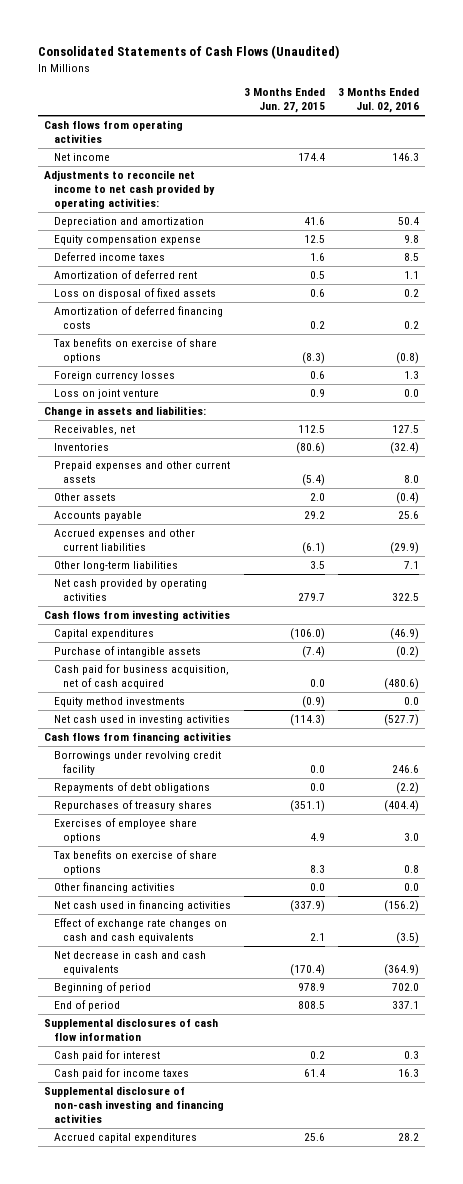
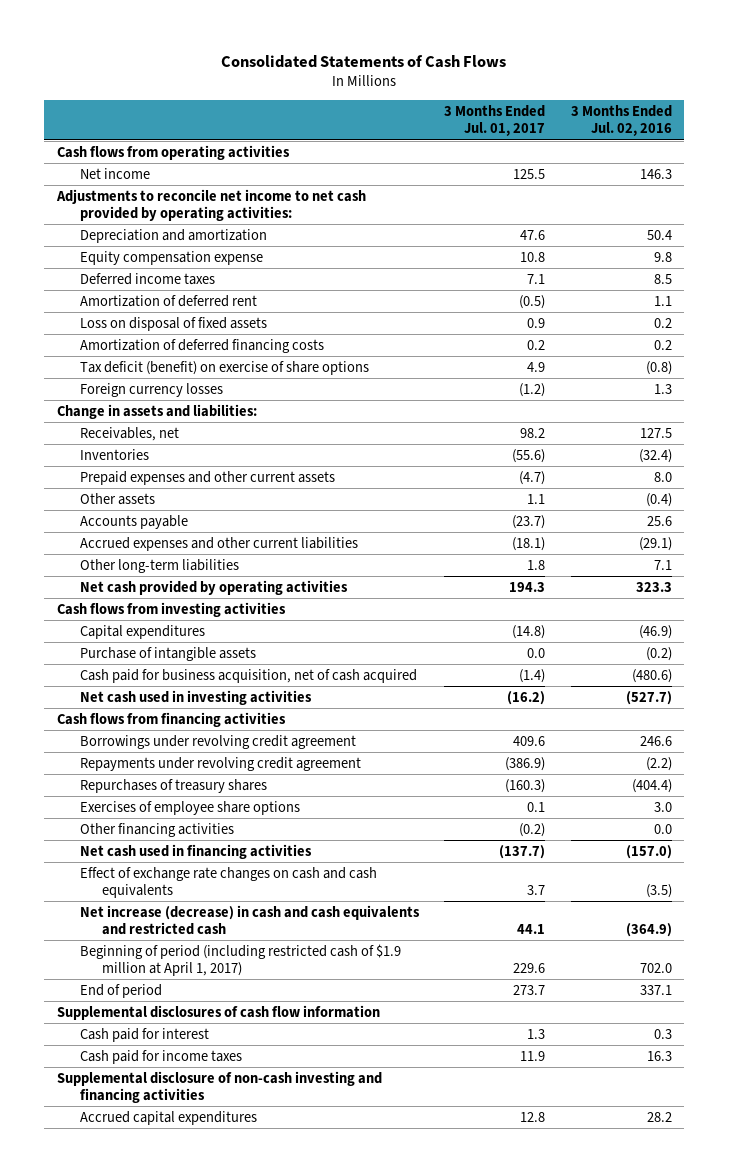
[38,45,340,60] Consolidated Statements of Cash Flows (Unaudited) -> [221,54,507,68] Consolidated Statements of Cash Flows
[244,88,326,114] 3 Months Ended Jun. 27, 2015 -> none
none -> [444,105,546,137] 3 Months Ended Jul. 01, 2017
[52,338,217,364] Tax benefits on exercise of share options -> [79,360,369,375] Tax deficit (benefit) on exercise of share options
[53,389,159,400] Loss on joint venture -> none
[389,542,419,555] (29.9) -> [638,536,672,551] (29.1)
[391,593,419,602] 322.5 -> [635,581,672,592] 323.3
[53,697,185,708] Equity method investments -> none
[53,751,221,776] Borrowings under revolving credit facility -> [79,734,356,749] Borrowings under revolving credit agreement
[53,782,210,794] Repayments of debt obligations -> [79,756,361,771] Repayments under revolving credit agreement
[52,850,217,876] Tax benefits on exercise of share options -> none
[383,900,419,913] (156.2) -> [625,844,672,859] (157.0)
[53,982,151,994] Beginning of period -> none
[53,951,206,976] Net decrease in cash and cash equivalents -> [79,904,420,935] Net increase (decrease) in cash and cash equivalents and restricted cash
none -> [79,943,401,976] Beginning of period (including restricted cash of $1.9 million at April 1, 2017)

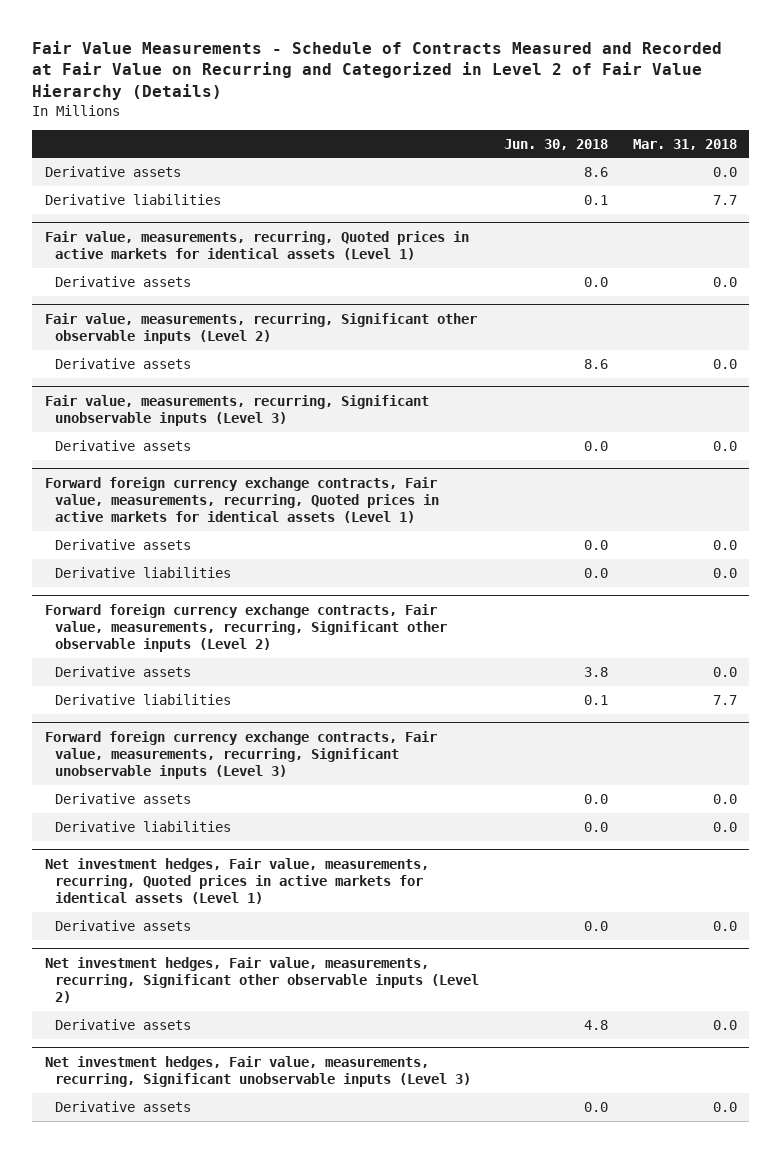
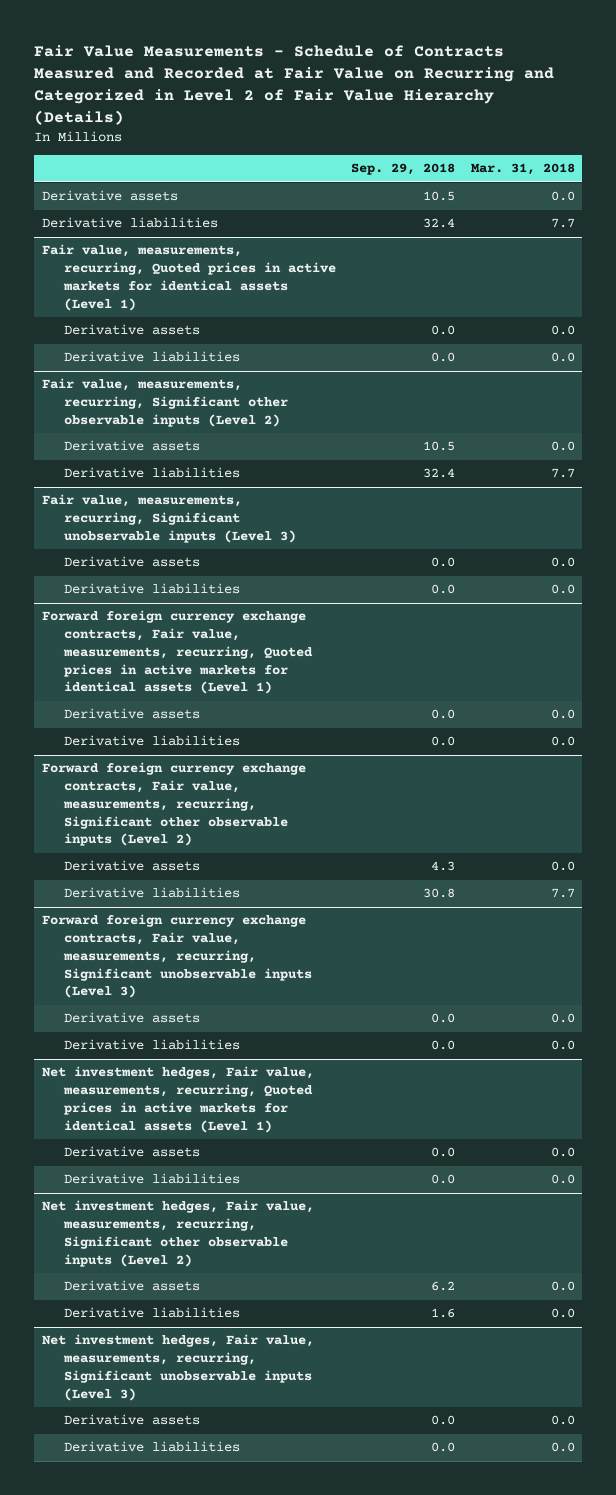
[504,138,609,150] Jun. 30, 2018 -> none
none -> [351,163,456,176] Sep. 29, 2018
none -> [63,351,240,363] Derivative liabilities
none -> [63,467,240,479] Derivative liabilities
none -> [63,583,240,595] Derivative liabilities
none -> [63,1173,240,1185] Derivative liabilities
none -> [63,1307,240,1319] Derivative liabilities
none -> [63,1441,240,1453] Derivative liabilities

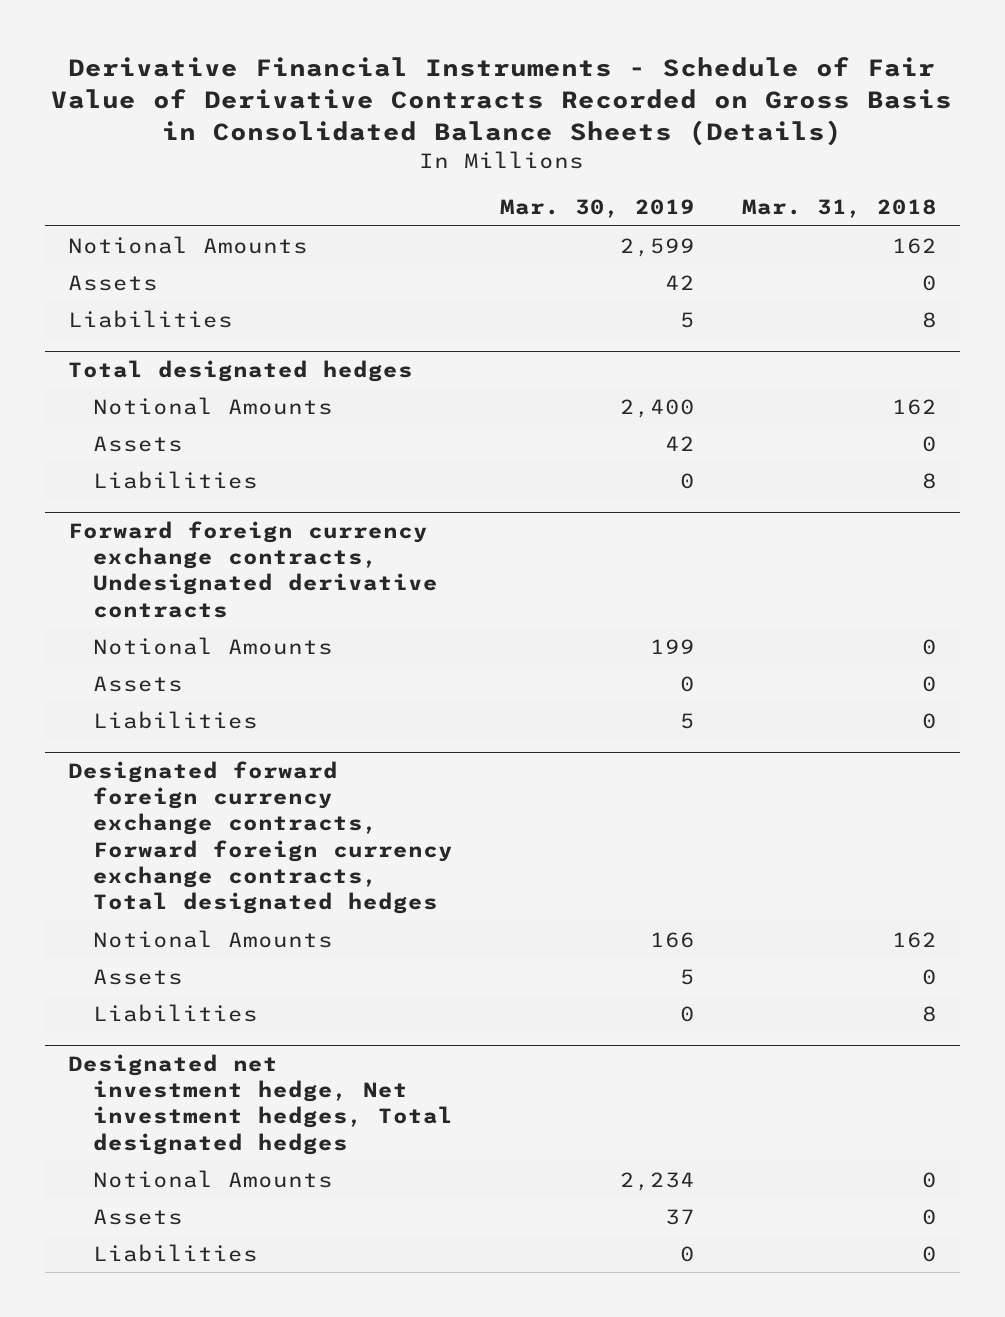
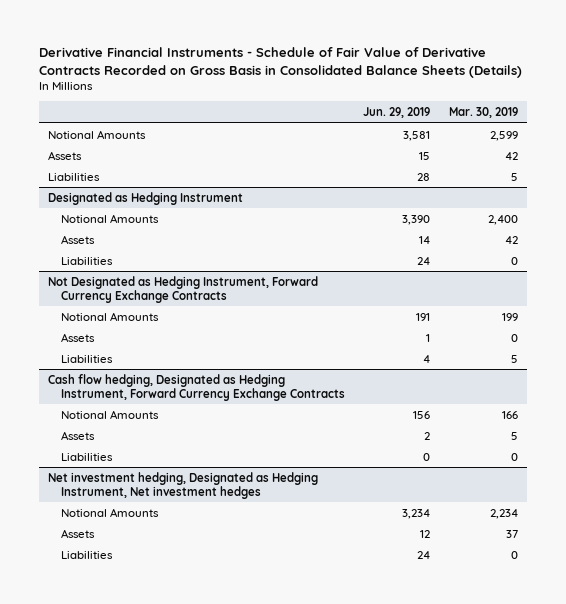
[741,199,937,219] Mar. 31, 2018 -> none
none -> [363,107,431,119] Jun. 29, 2019
[68,359,414,382] Total designated hedges -> [48,191,244,205] Designated as Hedging Instrument
[68,520,438,618] Forward foreign currency exchange contracts, Undesignated derivative contracts -> none
none -> [48,275,319,303] Not Designated as Hedging Instrument, Forward Currency Exchange Contracts
[68,760,453,915] Designated forward foreign currency exchange contracts, Forward foreign currency exchange contracts, Total designated hedges -> none
none -> [48,373,346,401] Cash flow hedging, Designated as Hedging Instrument, Forward Currency Exchange Contracts
[68,1053,453,1155] Designated net investment hedge, Net investment hedges, Total designated hedges -> none
none -> [48,471,319,499] Net investment hedging, Designated as Hedging Instrument, Net investment hedges

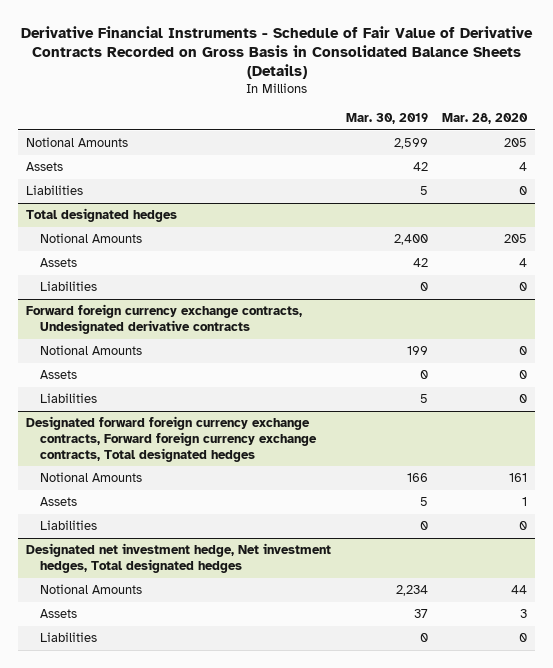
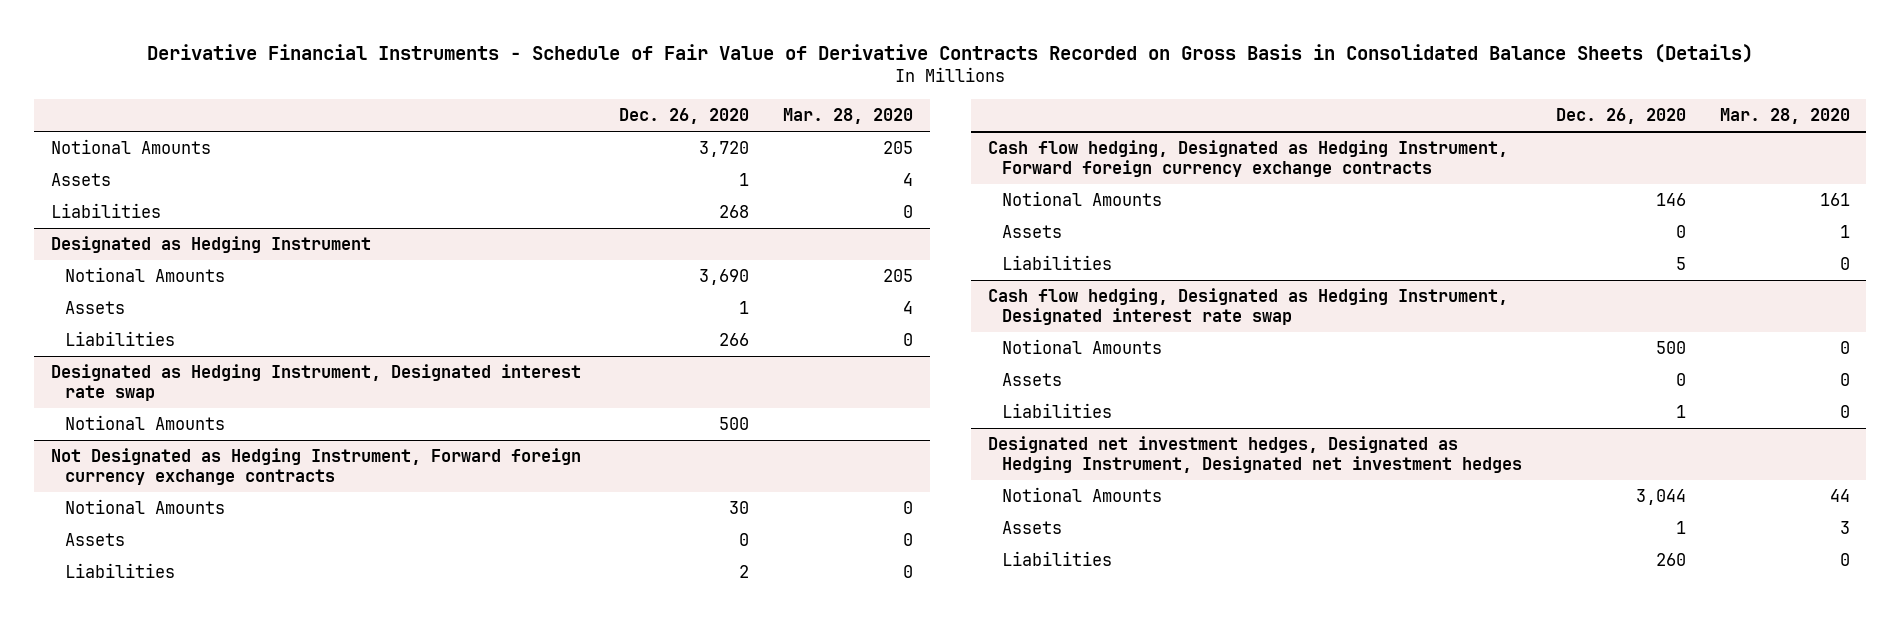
[345,112,428,124] Mar. 30, 2019 -> none
none -> [618,108,749,125] Dec. 26, 2020
[25,208,177,223] Total designated hedges -> [50,236,371,254] Designated as Hedging Instrument
[25,304,302,334] Forward foreign currency exchange contracts, Undesignated derivative contracts -> none
none -> [50,364,581,401] Designated as Hedging Instrument, Designated interest rate swap
none -> [64,415,225,431] Notional Amounts
none -> [50,448,581,485] Not Designated as Hedging Instrument, Forward foreign currency exchange contracts
[25,416,318,462] Designated forward foreign currency exchange contracts, Forward foreign currency exchange contracts, Total designated hedges -> none
none -> [987,140,1508,177] Cash flow hedging, Designated as Hedging Instrument, Forward foreign currency exchange contracts
[25,543,331,573] Designated net investment hedge, Net investment hedges, Total designated hedges -> none
none -> [987,288,1508,325] Cash flow hedging, Designated as Hedging Instrument, Designated interest rate swap
none -> [1001,339,1162,355] Notional Amounts
none -> [1001,373,1062,387] Assets
none -> [1001,403,1112,419] Liabilities
none -> [987,436,1522,473] Designated net investment hedges, Designated as Hedging Instrument, Designated net investment hedges

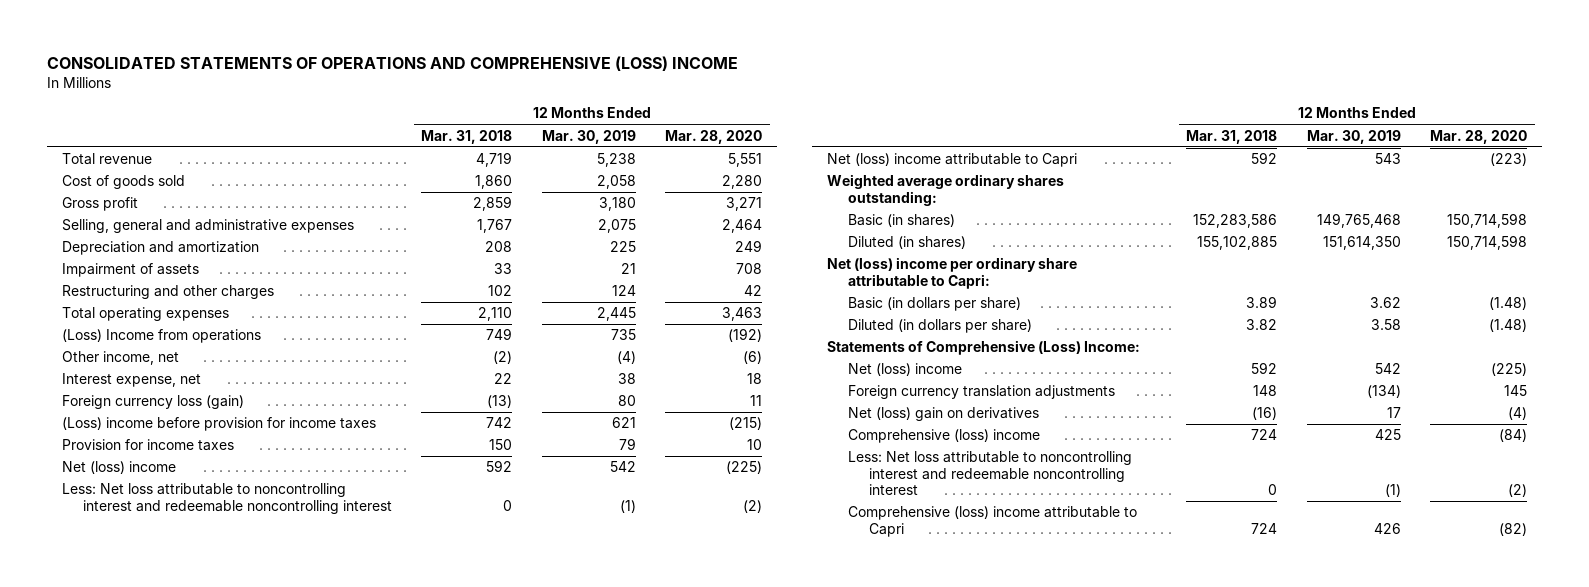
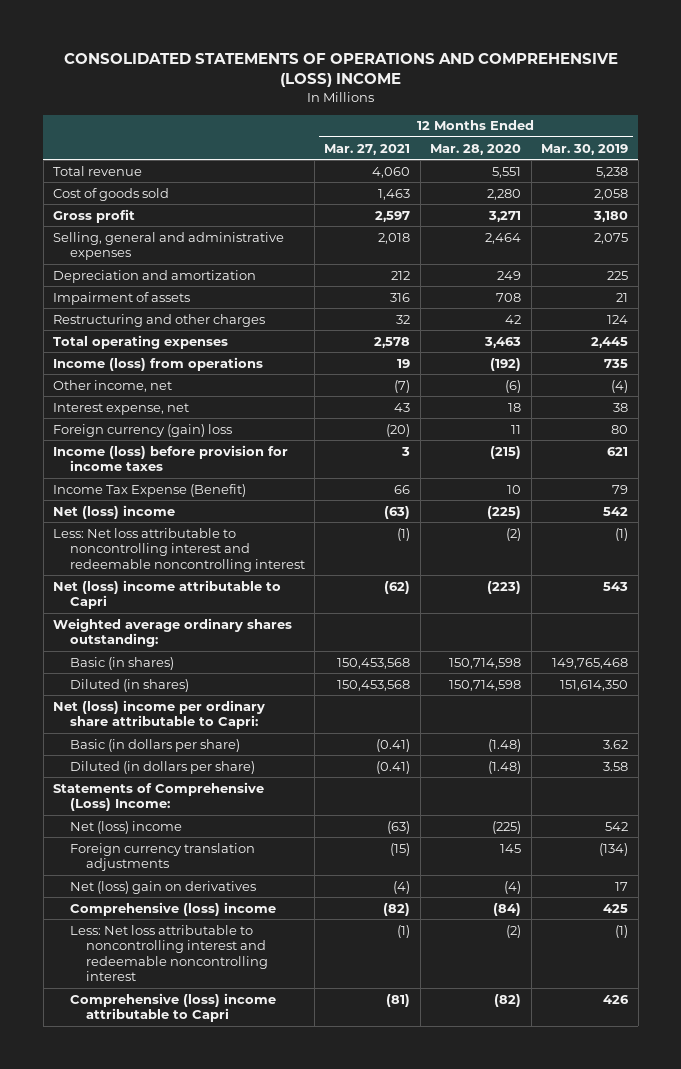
[421,129,513,144] Mar. 31, 2018 -> none
none -> [324,143,411,155] Mar. 27, 2021
[61,329,261,344] (Loss) Income from operations -> [53,356,264,371] Income (loss) from operations
[61,395,244,410] Foreign currency loss (gain) -> [53,423,233,437] Foreign currency (gain) loss
[61,417,376,432] (Loss) income before provision for income taxes -> [53,444,289,472] Income (loss) before provision for income taxes
[61,439,234,452] Provision for income taxes -> [53,483,247,497] Income Tax Expense (Benefit)

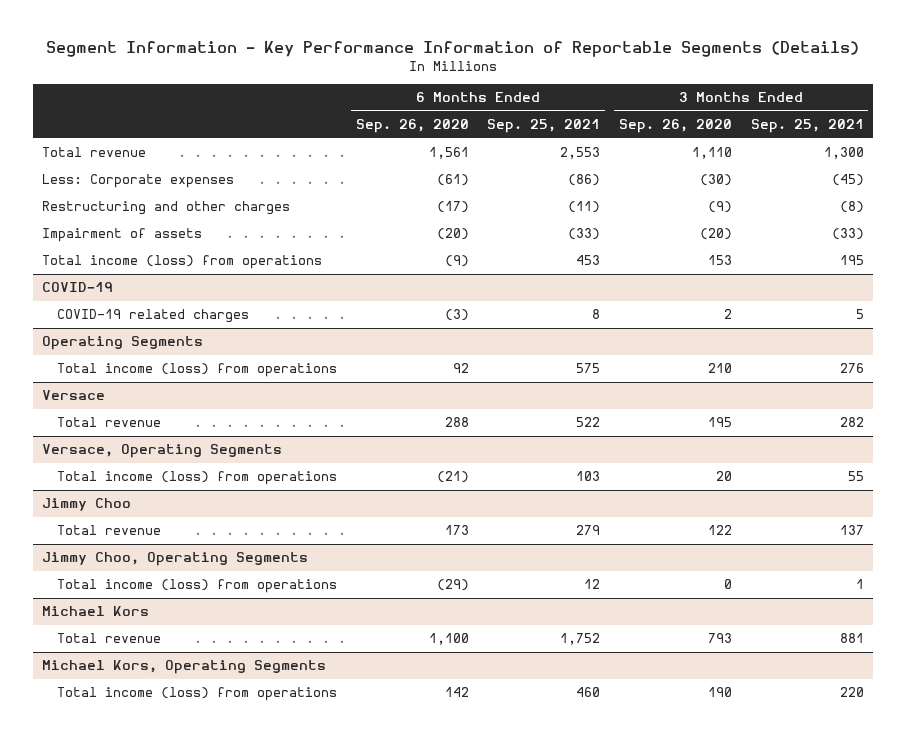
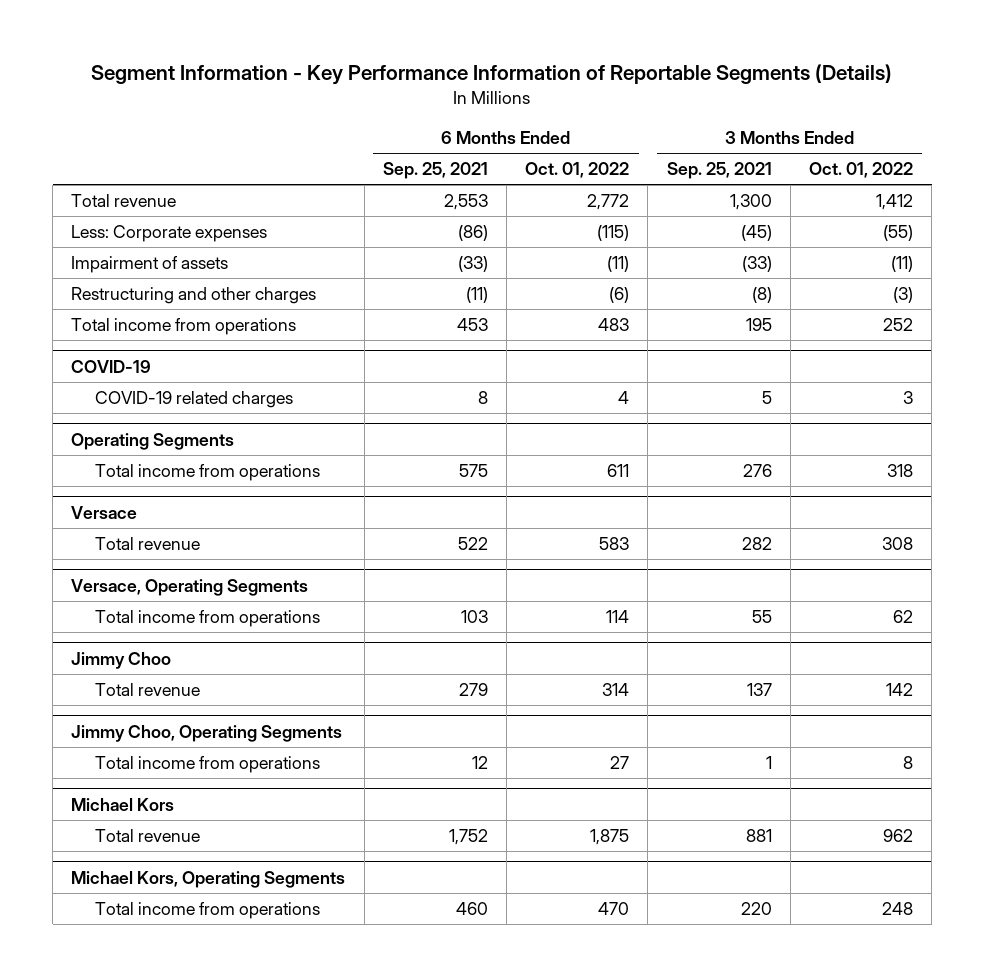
[355,119,469,134] Sep. 26, 2020 -> none
[619,119,733,134] Sep. 26, 2020 -> none
none -> [525,162,630,179] Oct. 01, 2022
none -> [808,162,913,179] Oct. 01, 2022
[42,201,291,216] Restructuring and other charges -> [71,287,317,305] Restructuring and other charges
[42,255,323,270] Total income (loss) from operations -> [71,318,297,336] Total income from operations
[57,363,338,378] Total income (loss) from operations -> [94,464,320,482] Total income from operations
[57,471,338,486] Total income (loss) from operations -> [94,610,320,628] Total income from operations
[57,579,338,594] Total income (loss) from operations -> [94,756,320,774] Total income from operations
[57,687,338,702] Total income (loss) from operations -> [94,902,320,920] Total income from operations

